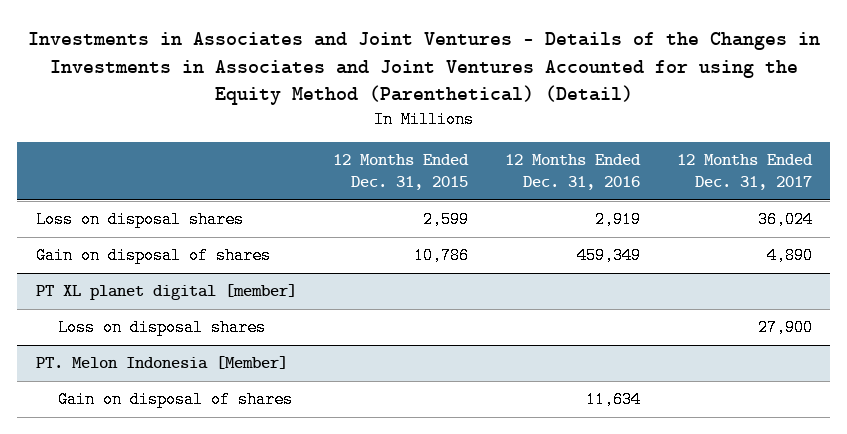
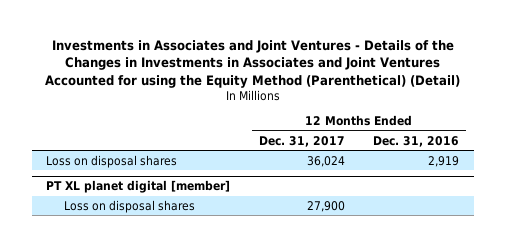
[333,154,470,191] 12 Months Ended Dec. 31, 2015 -> none
[35,247,271,265] Gain on disposal of shares -> none
[35,356,288,370] PT. Melon Indonesia [Member] -> none
[58,391,294,409] Gain on disposal of shares -> none

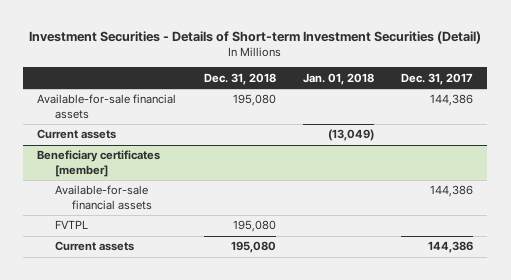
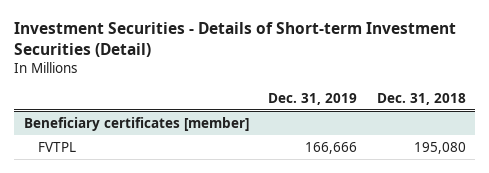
[303,72,375,85] Jan. 01, 2018 -> none
[401,72,474,85] Dec. 31, 2017 -> none
none -> [268,92,358,105] Dec. 31, 2019
[37,94,177,119] Available-for-sale financial assets -> none
[37,129,117,140] Current assets -> none
[54,185,153,210] Available-for-sale financial assets -> none
[54,241,134,252] Current assets -> none

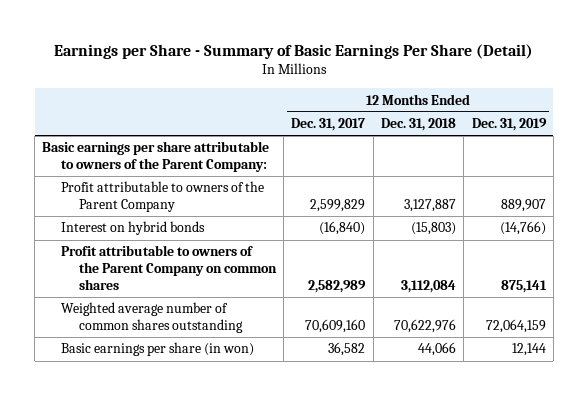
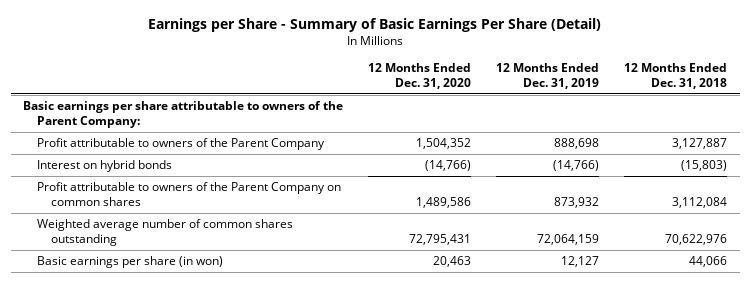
[291,118,366,132] Dec. 31, 2017 -> none
none -> [368,63,472,89] 12 Months Ended Dec. 31, 2020
[500,199,546,213] 889,907 -> [554,138,600,150] 888,698
[500,280,547,294] 875,141 -> [554,196,600,208] 873,932
[511,343,546,357] 12,144 -> [561,256,600,268] 12,127

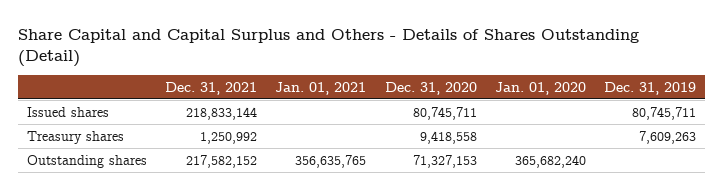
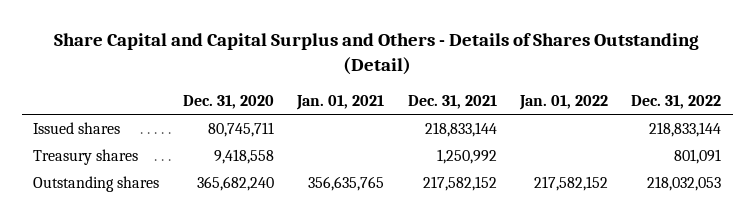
[494,81,586,95] Jan. 01, 2020 -> none
[603,81,696,95] Dec. 31, 2019 -> none
none -> [518,94,608,110] Jan. 01, 2022
none -> [631,94,722,109] Dec. 31, 2022
[412,154,477,168] 71,327,153 -> [196,176,274,192] 365,682,240

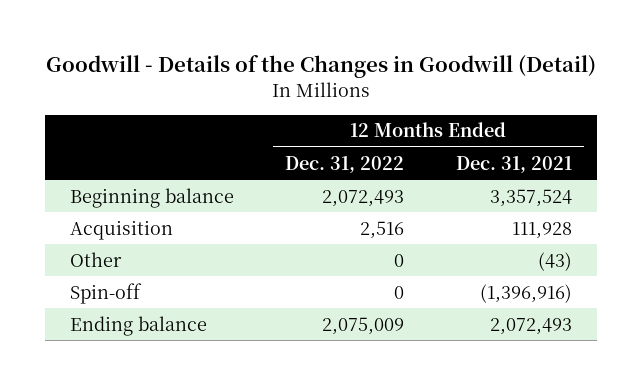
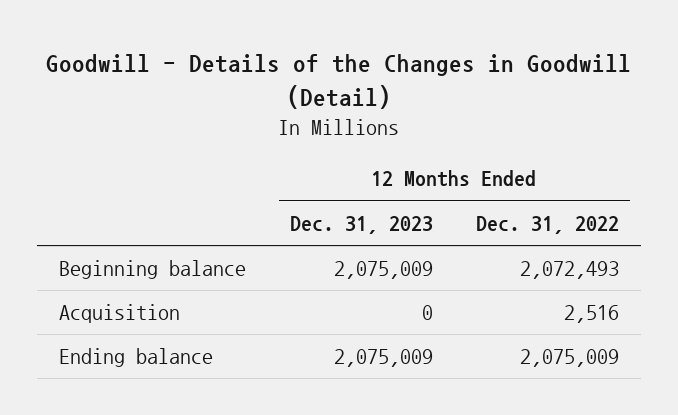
[455,155,572,173] Dec. 31, 2021 -> none
none -> [289,215,433,234] Dec. 31, 2023
[70,251,123,267] Other -> none
[70,282,143,304] Spin-off -> none

